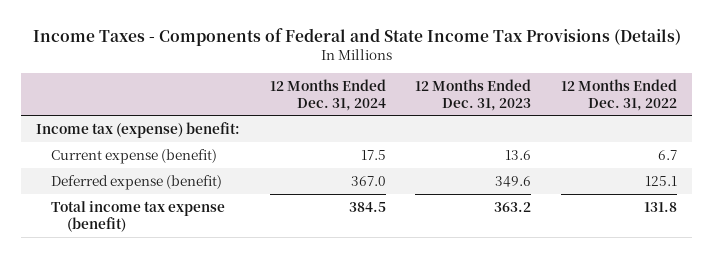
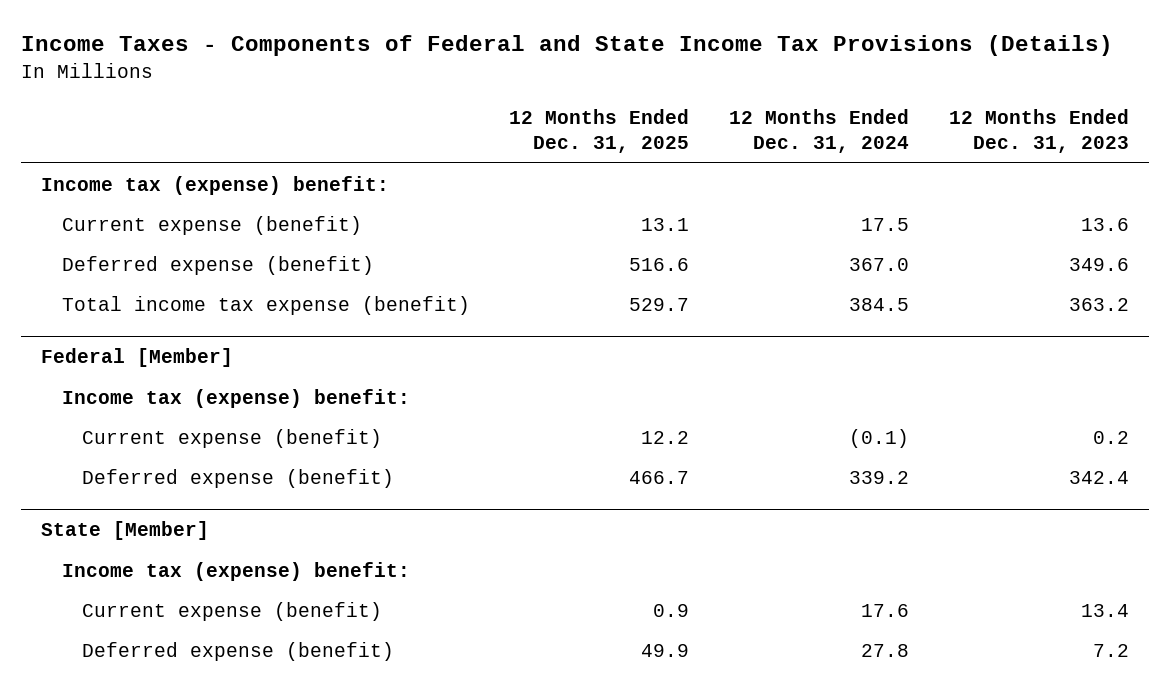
[561,78,678,111] 12 Months Ended Dec. 31, 2022 -> none
none -> [509,109,690,154] 12 Months Ended Dec. 31, 2025
none -> [40,348,233,368] Federal [Member]
none -> [61,388,410,408] Income tax (expense) benefit:
none -> [82,428,383,448] Current expense (benefit)
none -> [82,468,395,488] Deferred expense (benefit)
none -> [40,521,209,541] State [Member]
none -> [61,561,410,581] Income tax (expense) benefit:
none -> [82,601,383,621] Current expense (benefit)
none -> [82,641,395,661] Deferred expense (benefit)

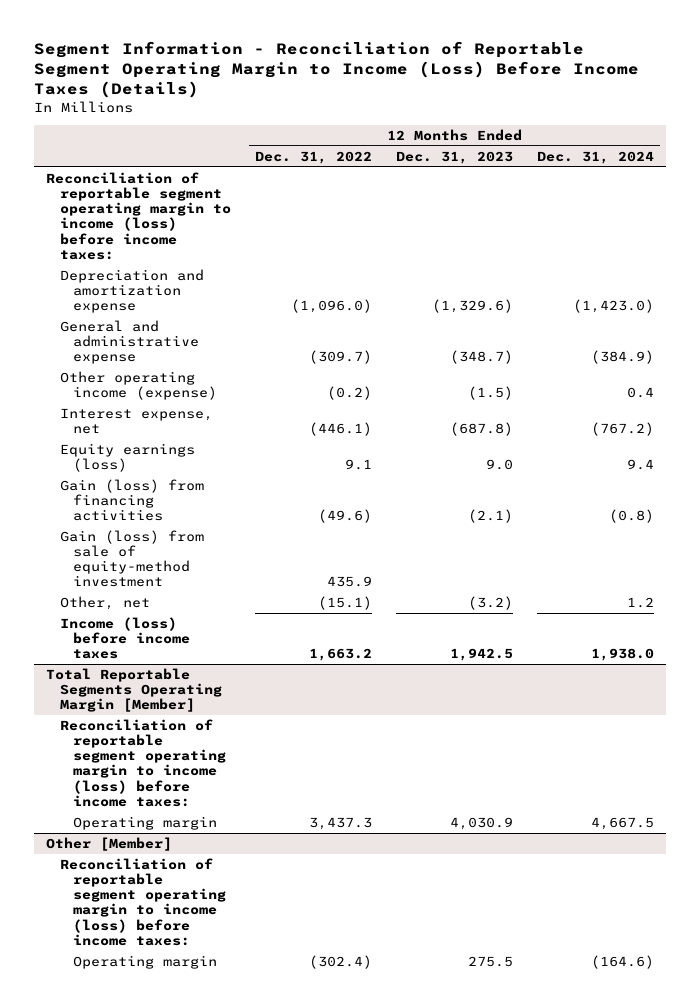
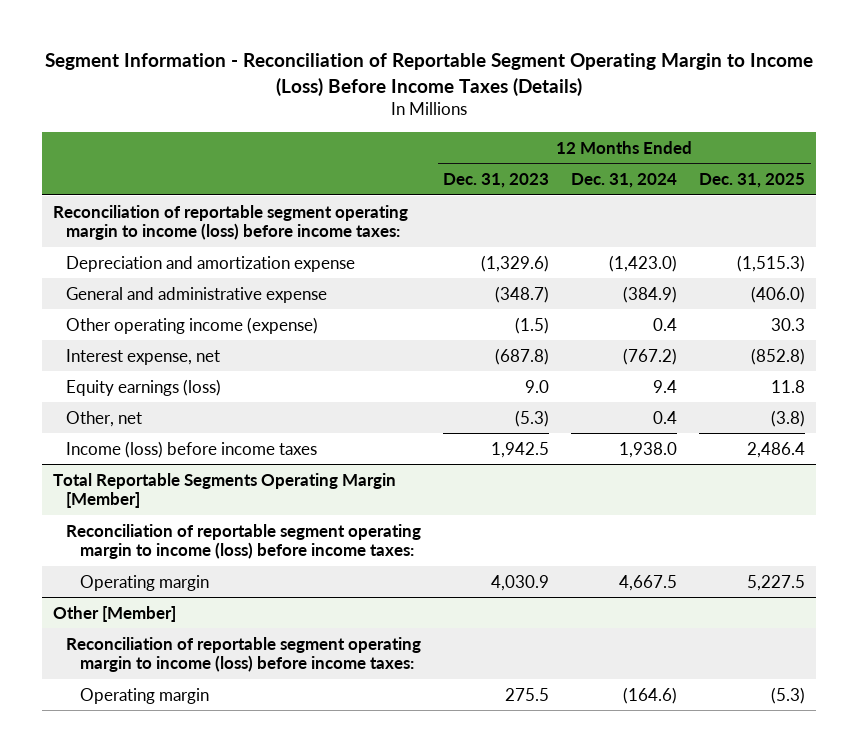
[254,150,372,164] Dec. 31, 2022 -> none
none -> [699,172,806,188] Dec. 31, 2025
[59,479,204,522] Gain (loss) from financing activities -> none
[59,530,204,588] Gain (loss) from sale of equity-method investment -> none
[468,596,514,611] (3.2) -> [515,409,550,427] (5.3)
[627,597,655,609] 1.2 -> [653,410,678,424] 0.4

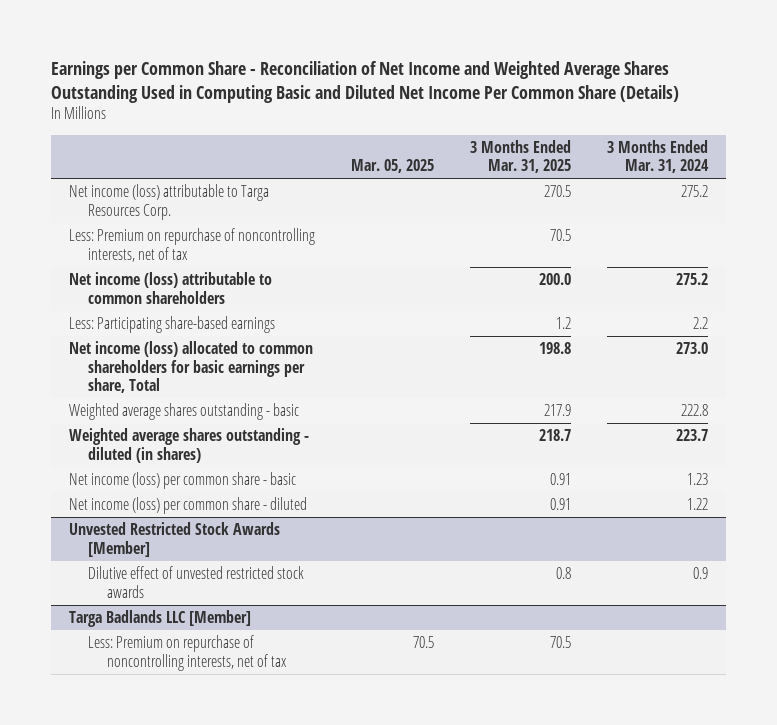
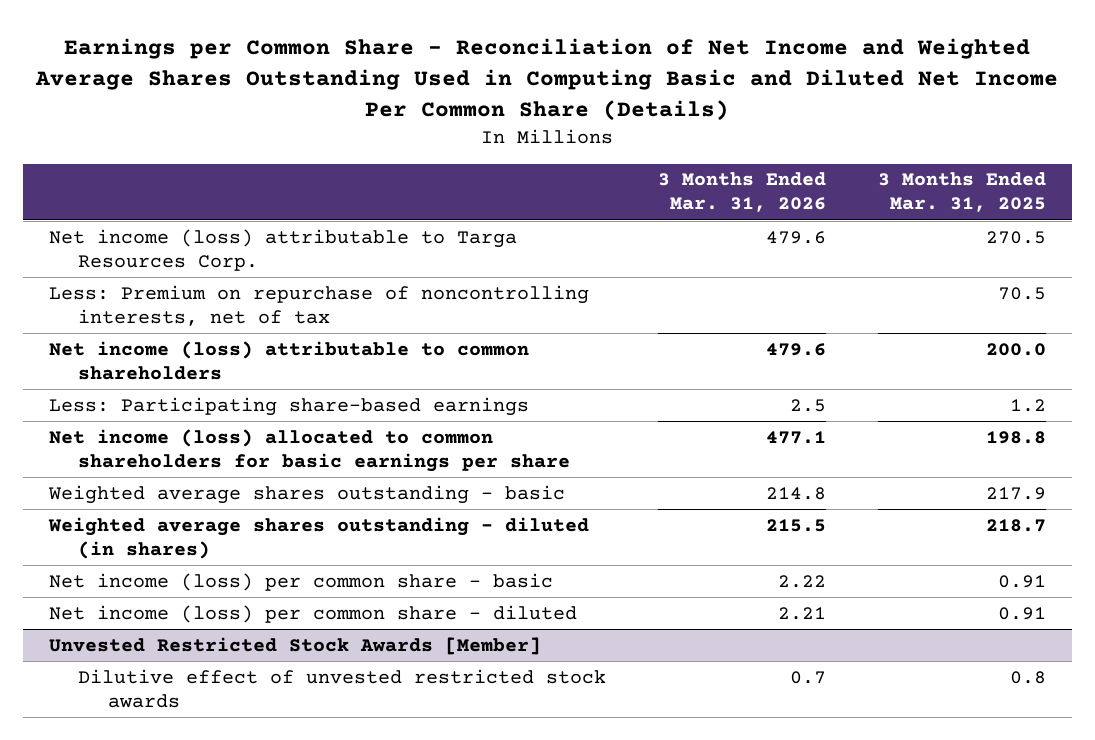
[351,159,435,174] Mar. 05, 2025 -> none
[607,139,710,174] 3 Months Ended Mar. 31, 2024 -> none
none -> [657,172,826,213] 3 Months Ended Mar. 31, 2026
[69,341,314,394] Net income (loss) allocated to common shareholders for basic earnings per share, Total -> [48,428,571,472] Net income (loss) allocated to common shareholders for basic earnings per share
[69,610,252,628] Targa Badlands LLC [Member] -> none
[88,635,288,671] Less: Premium on repurchase of noncontrolling interests, net of tax -> none

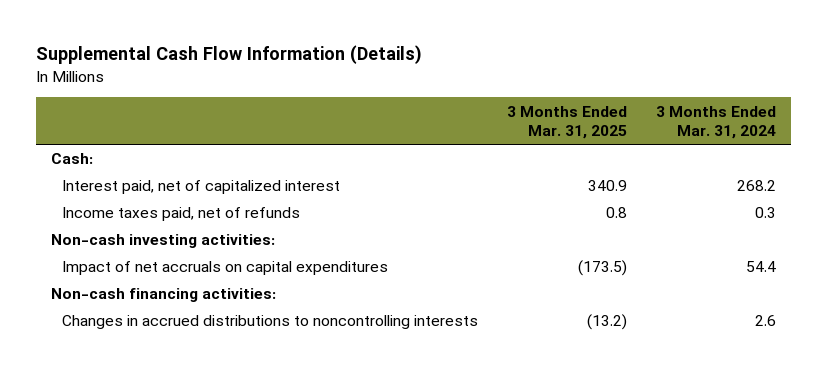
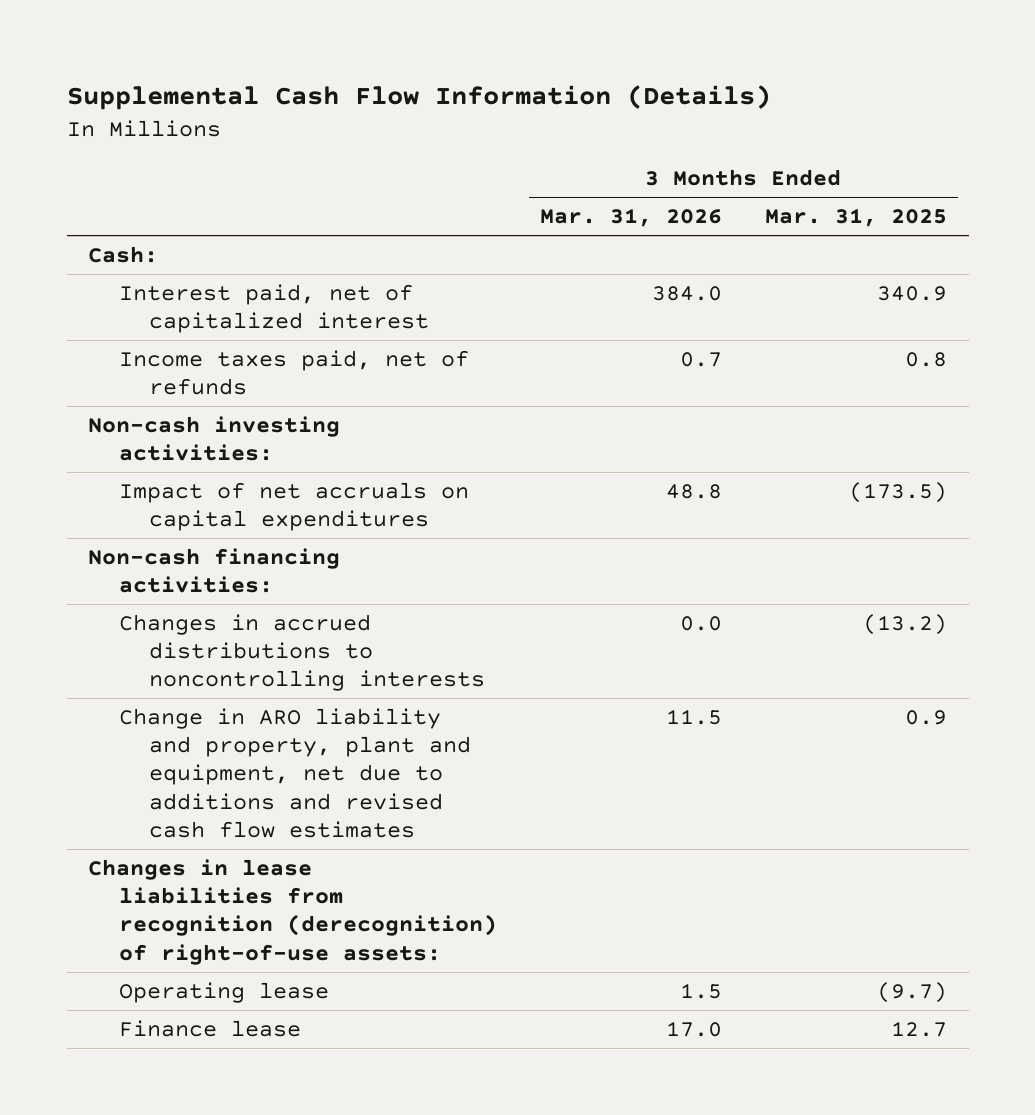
[656,105,777,140] 3 Months Ended Mar. 31, 2024 -> none
none -> [539,208,722,228] Mar. 31, 2026
none -> [118,707,471,838] Change in ARO liability and property, plant and equipment, net due to additions and revised cash flow estimates
none -> [88,858,497,965] Changes in lease liabilities from recognition (derecognition) of right-of-use assets:
none -> [118,981,329,1003] Operating lease
none -> [118,1019,301,1037] Finance lease

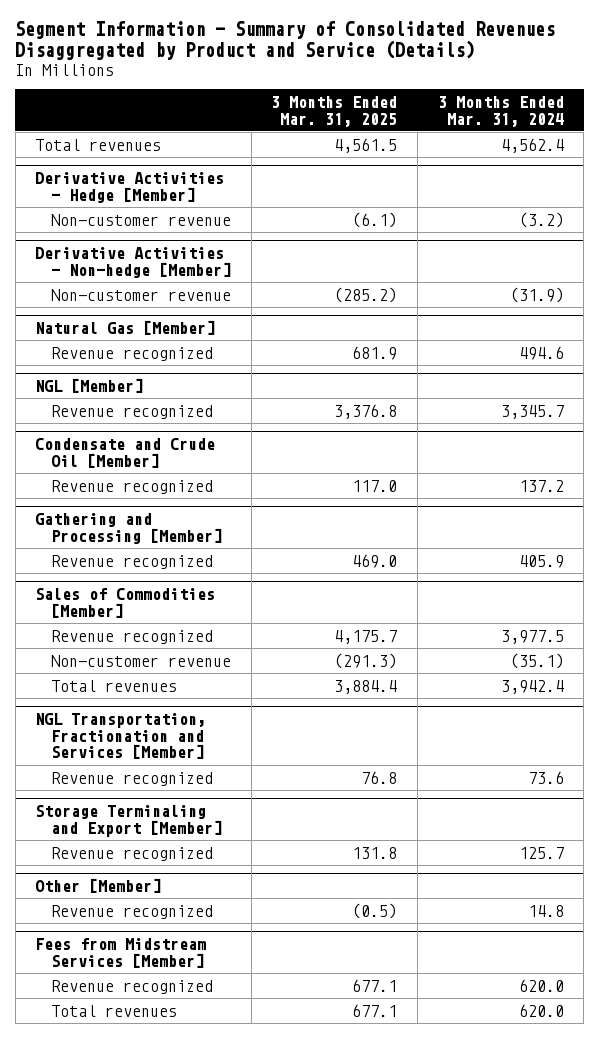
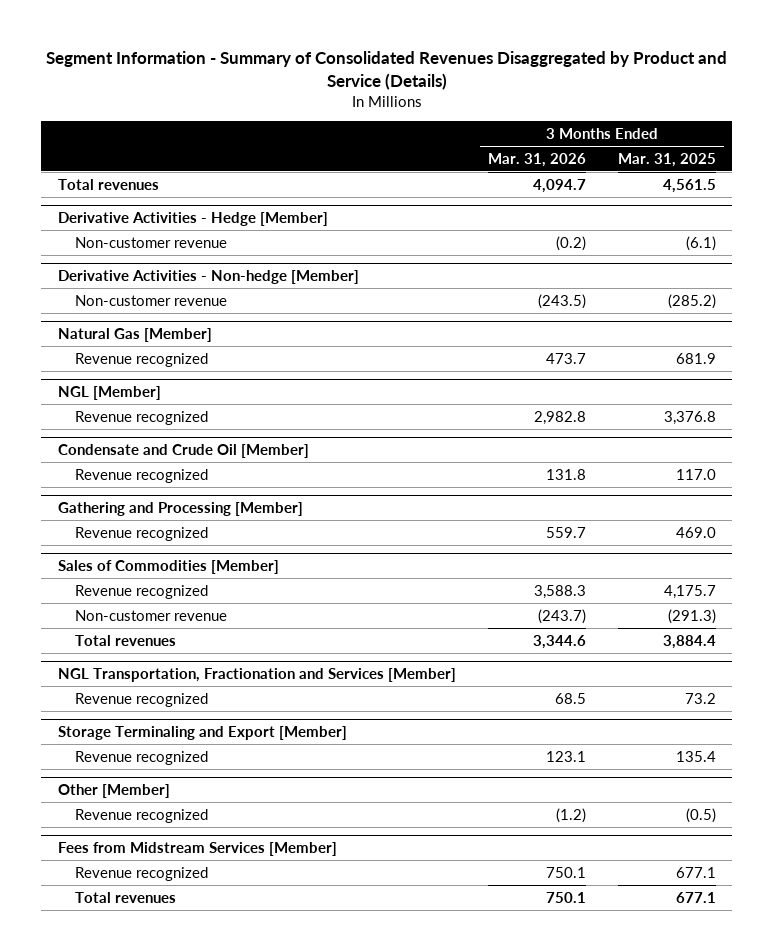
[437,96,564,127] 3 Months Ended Mar. 31, 2024 -> none
none -> [487,152,586,167] Mar. 31, 2026
[361,770,398,784] 76.8 -> [685,692,717,704] 73.2
[352,846,398,859] 131.8 -> [676,750,717,762] 135.4

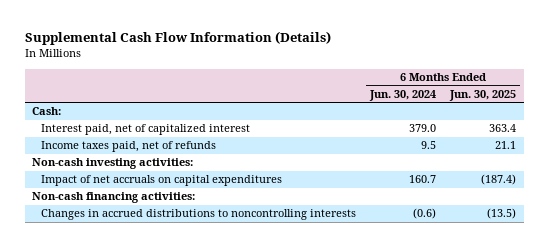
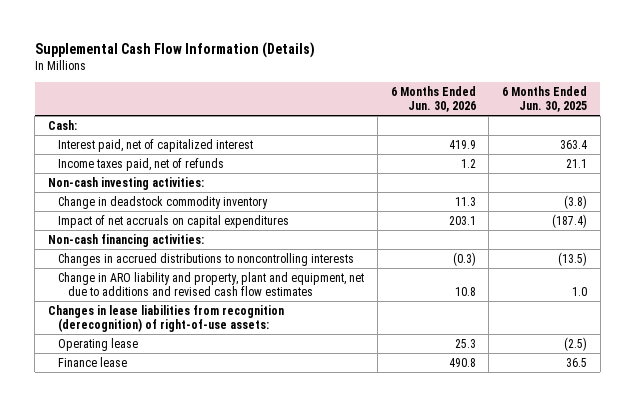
[369,89,437,101] Jun. 30, 2024 -> none
none -> [390,85,476,113] 6 Months Ended Jun. 30, 2026
none -> [58,195,269,209] Change in deadstock commodity inventory
none -> [58,271,365,297] Change in ARO liability and property, plant and equipment, net due to additions and revised cash flow estimates
none -> [48,304,285,333] Changes in lease liabilities from recognition (derecognition) of right-of-use assets:
none -> [58,337,139,351] Operating lease
none -> [58,356,128,367] Finance lease

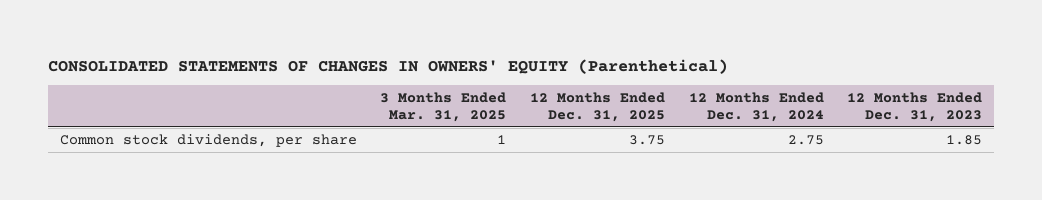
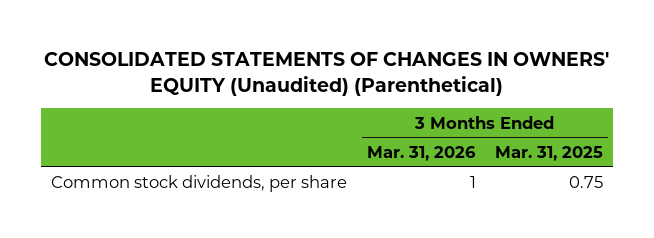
[47,58,728,74] CONSOLIDATED STATEMENTS OF CHANGES IN OWNERS' EQUITY (Parenthetical) -> [44,52,610,96] CONSOLIDATED STATEMENTS OF CHANGES IN OWNERS' EQUITY (Unaudited) (Parenthetical)
[529,91,665,122] 12 Months Ended Dec. 31, 2025 -> none
[688,91,824,122] 12 Months Ended Dec. 31, 2024 -> none
[847,91,983,122] 12 Months Ended Dec. 31, 2023 -> none
none -> [366,145,476,161] Mar. 31, 2026
[497,135,507,145] 1 -> [569,176,604,189] 0.75

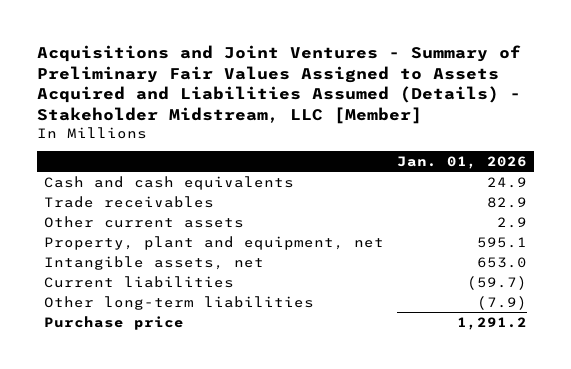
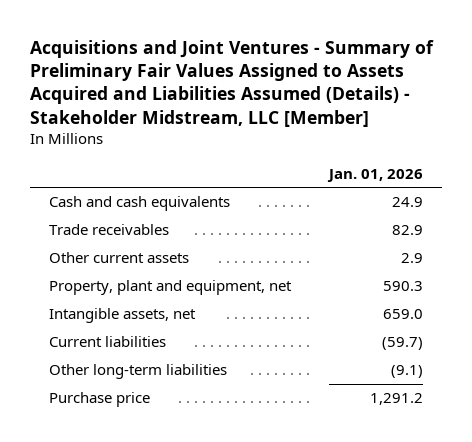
[477,236,528,248] 595.1 -> [383,281,424,292] 590.3
[477,256,528,268] 653.0 -> [383,309,424,320] 659.0
[477,295,528,310] (7.9) -> [391,365,424,379] (9.1)

